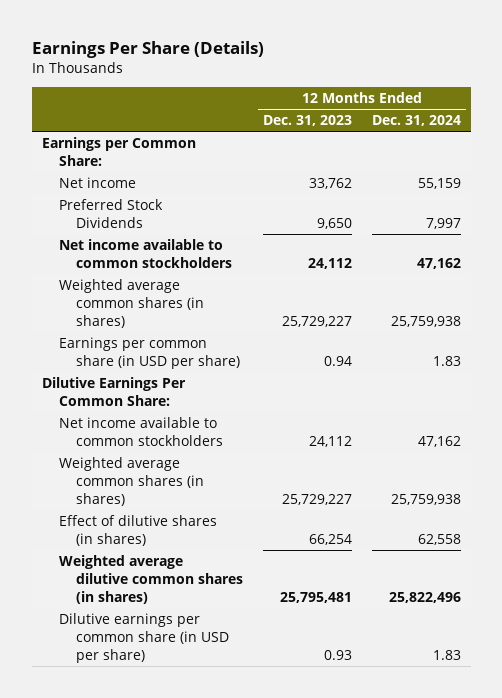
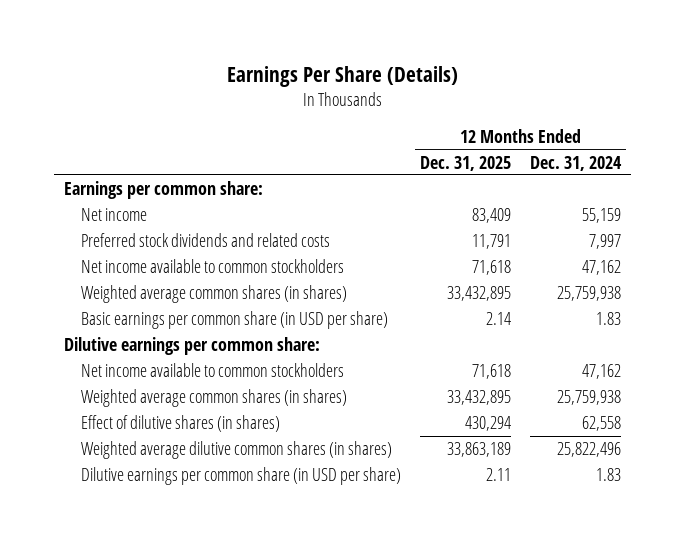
[262,115,352,127] Dec. 31, 2023 -> none
none -> [419,155,511,171] Dec. 31, 2025
[41,137,196,166] Earnings per Common Share: -> [63,181,263,200] Earnings per common share:
[58,199,163,228] Preferred Stock Dividends -> [80,233,330,248] Preferred stock dividends and related costs
[58,337,240,369] Earnings per common share (in USD per share) -> [80,311,388,330] Basic earnings per common share (in USD per share)
[41,377,186,406] Dilutive Earnings Per Common Share: -> [63,337,320,356] Dilutive earnings per common share:

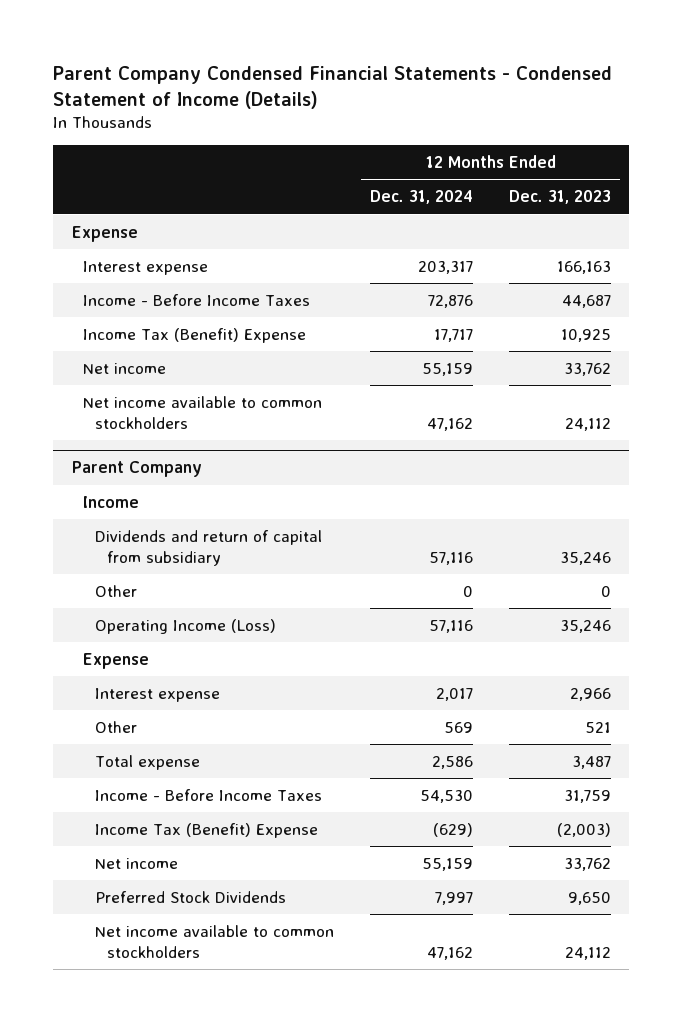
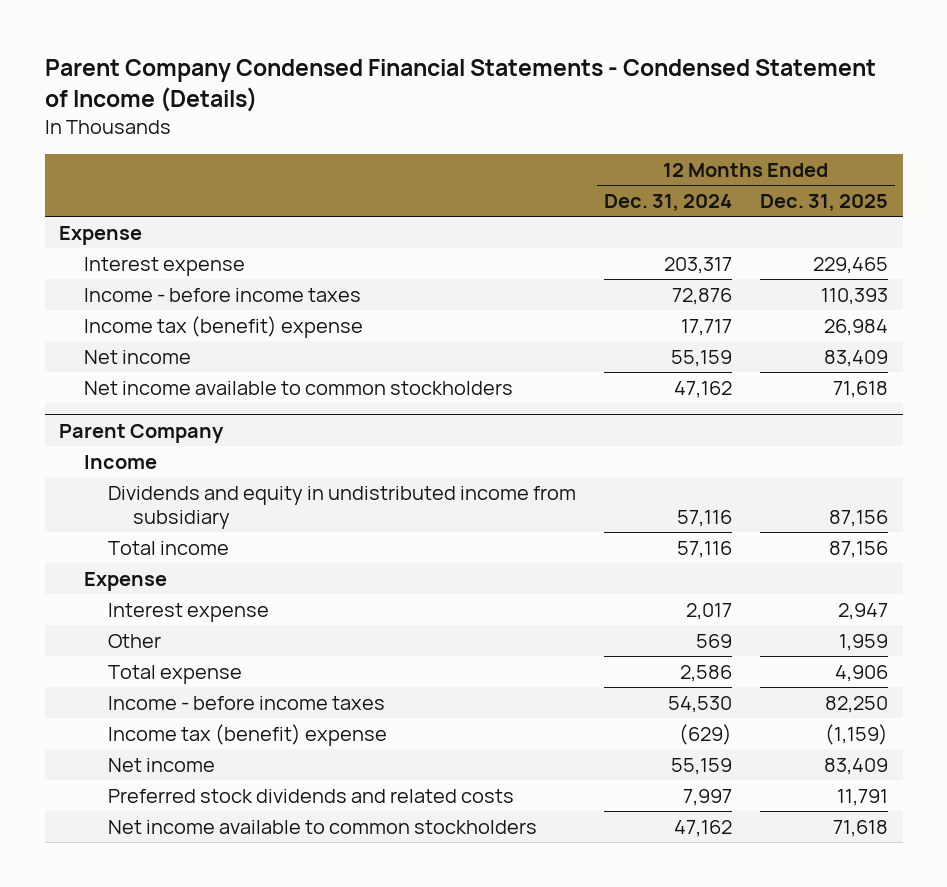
[509,190,612,205] Dec. 31, 2023 -> none
none -> [760,194,889,212] Dec. 31, 2025
[83,293,311,306] Income - Before Income Taxes -> [83,287,361,302] Income - before income taxes
[83,327,307,343] Income Tax (Benefit) Expense -> [83,315,363,338] Income tax (benefit) expense
[95,584,138,597] Other -> none
[95,529,323,566] Dividends and return of capital from subsidiary -> [108,485,577,529] Dividends and equity in undistributed income from subsidiary
[95,618,277,634] Operating Income (Loss) -> [108,540,230,555] Total income
[95,788,323,801] Income - Before Income Taxes -> [108,695,386,710] Income - before income taxes
[95,822,319,838] Income Tax (Benefit) Expense -> [108,723,388,746] Income tax (benefit) expense
[95,890,287,903] Preferred Stock Dividends -> [108,788,515,803] Preferred stock dividends and related costs

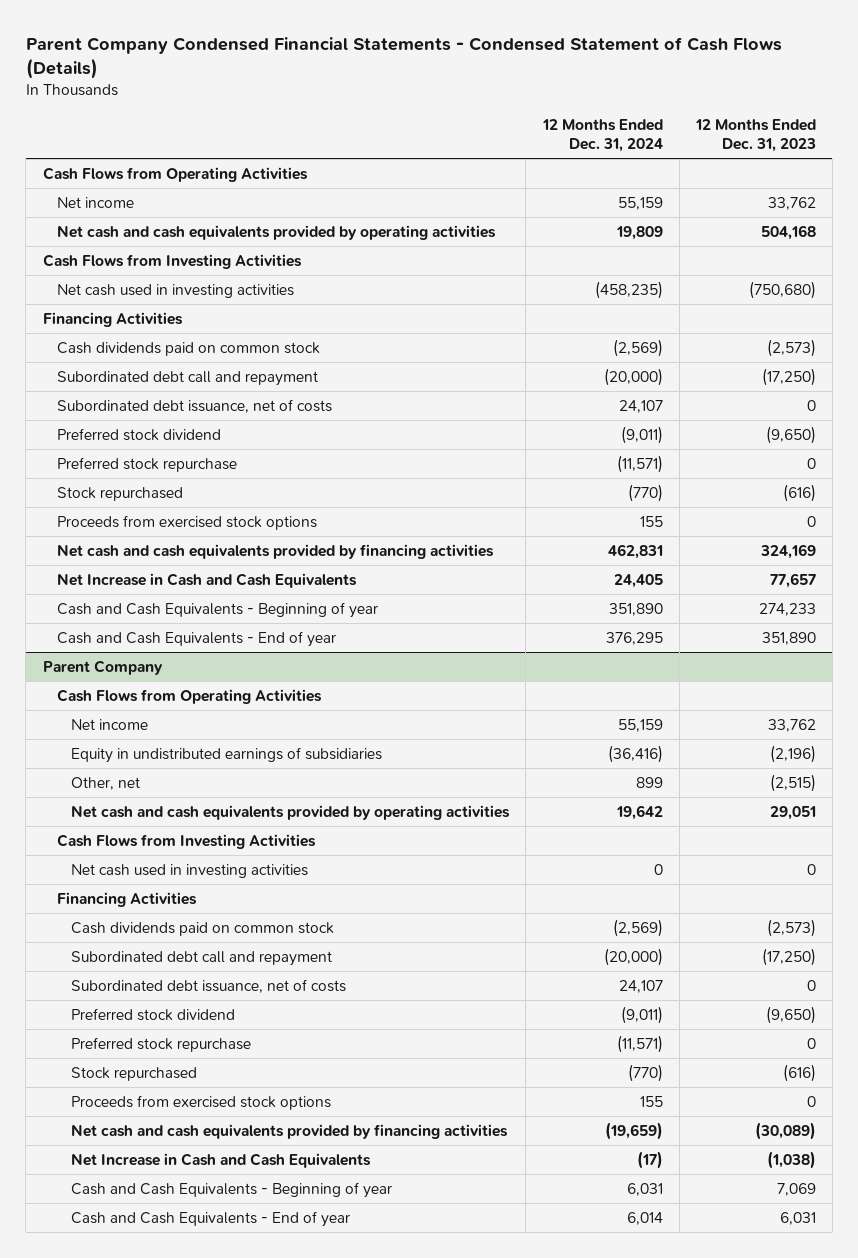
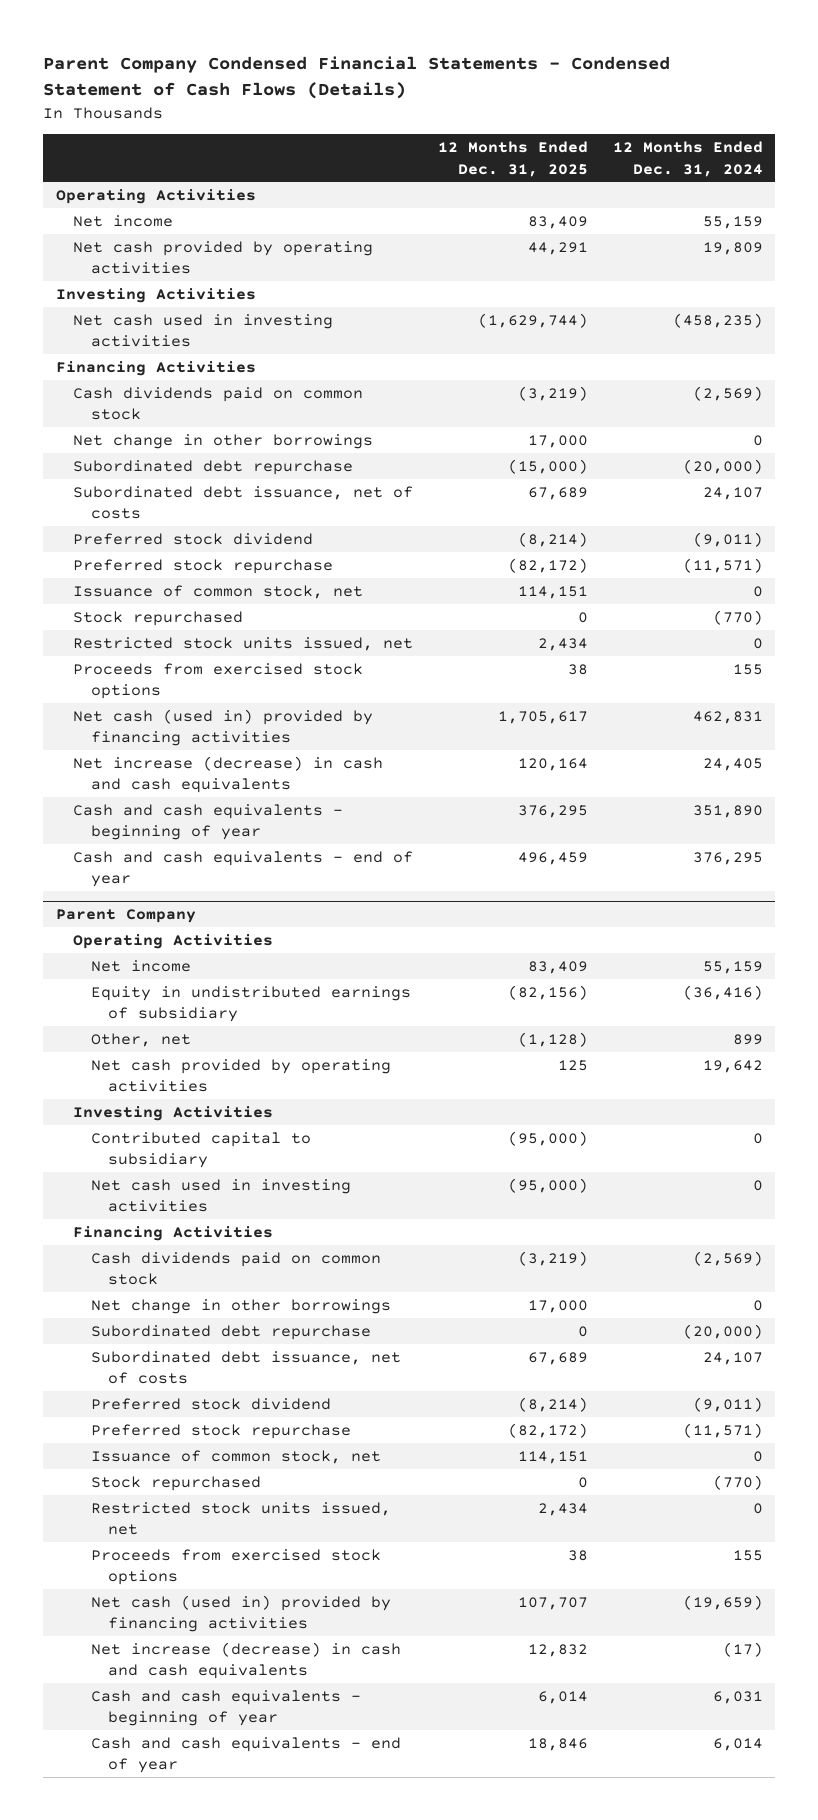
[694,119,816,153] 12 Months Ended Dec. 31, 2023 -> none
none -> [437,141,588,177] 12 Months Ended Dec. 31, 2025
[42,166,308,182] Cash Flows from Operating Activities -> [55,188,256,204] Operating Activities
[56,224,496,240] Net cash and cash equivalents provided by operating activities -> [73,240,374,275] Net cash provided by operating activities
[42,253,302,269] Cash Flows from Investing Activities -> [55,287,256,303] Investing Activities
none -> [73,433,374,449] Net change in other borrowings
[56,370,318,386] Subordinated debt call and repayment -> [73,459,354,475] Subordinated debt repurchase
none -> [73,584,364,599] Issuance of common stock, net
none -> [73,636,414,651] Restricted stock units issued, net
[56,543,494,559] Net cash and cash equivalents provided by financing activities -> [73,708,374,747] Net cash (used in) provided by financing activities
[56,572,357,588] Net Increase in Cash and Cash Equivalents -> [73,755,384,794] Net increase (decrease) in cash and cash equivalents
[56,601,378,618] Cash and Cash Equivalents - Beginning of year -> [73,803,344,841] Cash and cash equivalents - beginning of year
[56,630,336,647] Cash and Cash Equivalents - End of year -> [73,850,414,888] Cash and cash equivalents - end of year
[56,688,322,704] Cash Flows from Operating Activities -> [73,933,274,949] Operating Activities
[71,746,383,763] Equity in undistributed earnings of subsidiaries -> [90,985,411,1023] Equity in undistributed earnings of subsidiary
[71,804,511,820] Net cash and cash equivalents provided by operating activities -> [90,1058,391,1093] Net cash provided by operating activities
[56,833,316,849] Cash Flows from Investing Activities -> [73,1105,274,1121] Investing Activities
none -> [90,1131,311,1169] Contributed capital to subsidiary
none -> [90,1298,391,1314] Net change in other borrowings
[71,950,333,966] Subordinated debt call and repayment -> [90,1324,371,1340] Subordinated debt repurchase
none -> [90,1449,381,1464] Issuance of common stock, net
none -> [90,1501,391,1536] Restricted stock units issued, net
[71,1123,509,1139] Net cash and cash equivalents provided by financing activities -> [90,1594,391,1633] Net cash (used in) provided by financing activities
[71,1152,372,1168] Net Increase in Cash and Cash Equivalents -> [90,1641,401,1680] Net increase (decrease) in cash and cash equivalents
[71,1181,393,1198] Cash and Cash Equivalents - Beginning of year -> [90,1689,361,1727] Cash and cash equivalents - beginning of year
[71,1210,351,1227] Cash and Cash Equivalents - End of year -> [90,1736,401,1774] Cash and cash equivalents - end of year

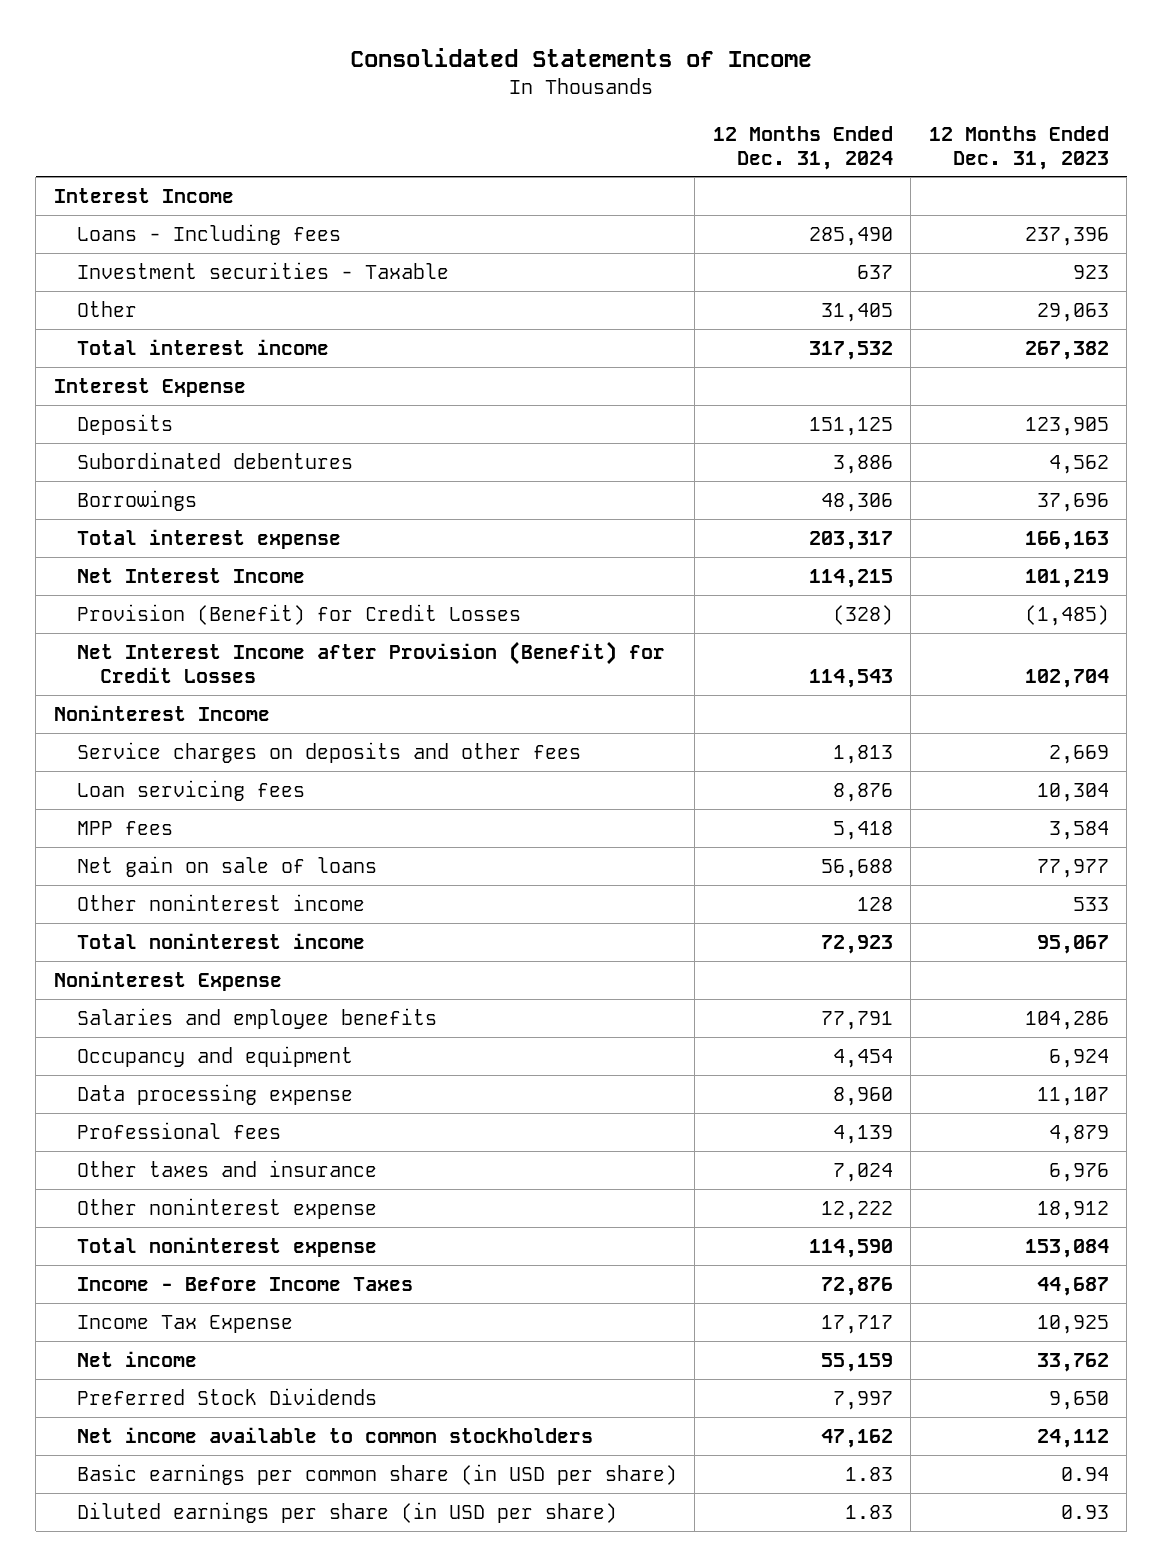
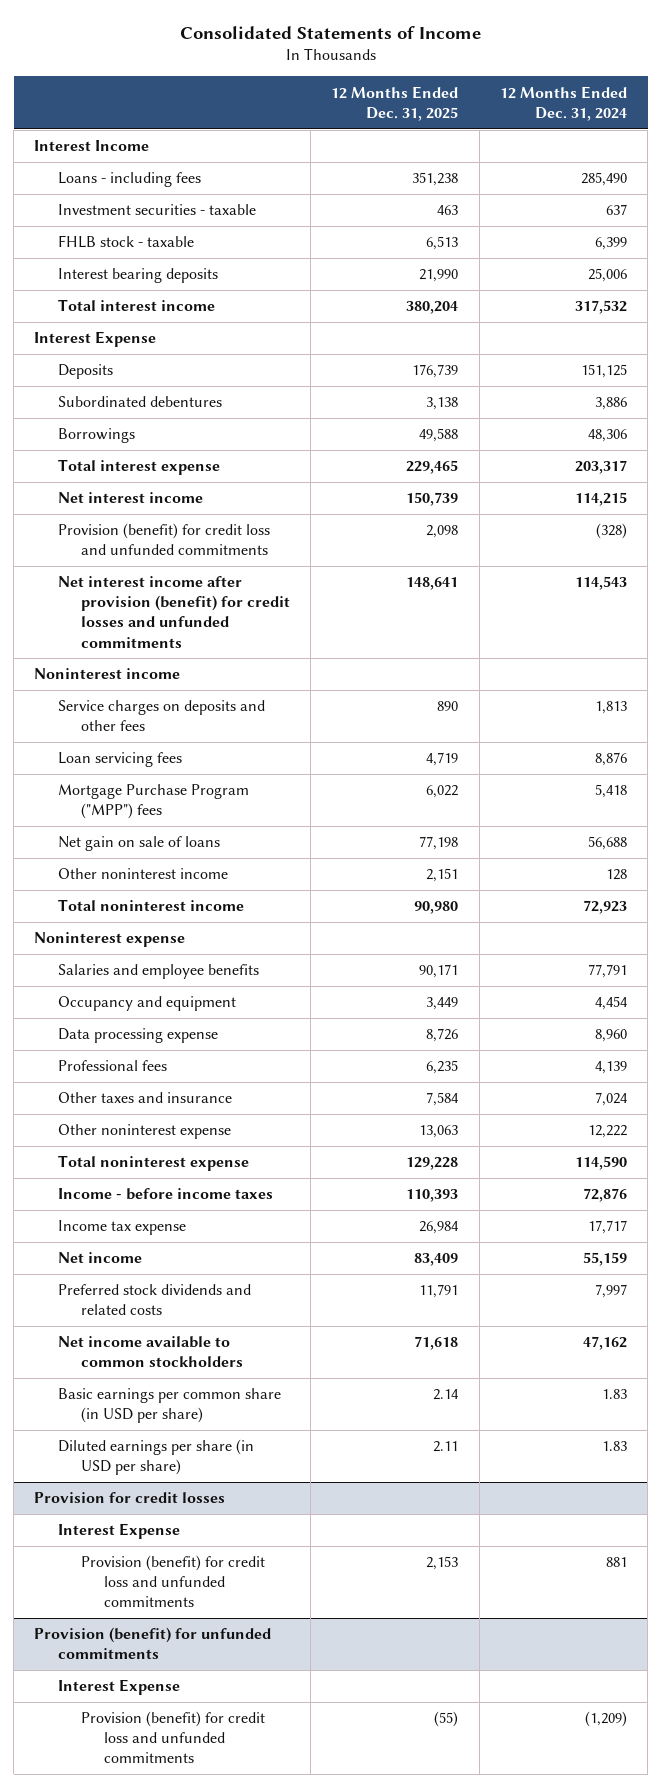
[928,125,1109,170] 12 Months Ended Dec. 31, 2023 -> none
none -> [331,85,459,121] 12 Months Ended Dec. 31, 2025
[76,301,137,318] Other -> none
[76,224,341,246] Loans - Including fees -> [57,172,201,188] Loans - including fees
[76,262,449,280] Investment securities - Taxable -> [57,204,256,216] Investment securities - taxable
none -> [57,235,194,249] FHLB stock - taxable
none -> [57,268,218,284] Interest bearing deposits
[76,568,305,584] Net Interest Income -> [57,492,203,504] Net interest income
[76,604,521,626] Provision (Benefit) for Credit Losses -> [57,523,270,556] Provision (benefit) for credit loss and unfunded commitments
[76,641,665,683] Net Interest Income after Provision (Benefit) for Credit Losses -> [57,576,291,648] Net interest income after provision (benefit) for credit losses and unfunded commitments
[53,705,270,722] Noninterest Income -> [34,668,181,680] Noninterest income
[76,821,173,836] MPP fees -> [57,784,249,820] Mortgage Purchase Program ("MPP") fees
[53,971,282,992] Noninterest Expense -> [34,932,186,948] Noninterest expense
[76,1277,413,1292] Income - Before Income Taxes -> [57,1188,273,1201] Income - before income taxes
[76,1315,293,1334] Income Tax Expense -> [57,1220,186,1236] Income tax expense
[76,1388,377,1406] Preferred Stock Dividends -> [57,1284,251,1316] Preferred stock dividends and related costs
none -> [34,1492,226,1504] Provision for credit losses
none -> [57,1523,180,1540] Interest Expense
none -> [81,1555,266,1608] Provision (benefit) for credit loss and unfunded commitments
none -> [34,1627,272,1660] Provision (benefit) for unfunded commitments
none -> [57,1679,180,1696] Interest Expense
none -> [81,1711,266,1764] Provision (benefit) for credit loss and unfunded commitments

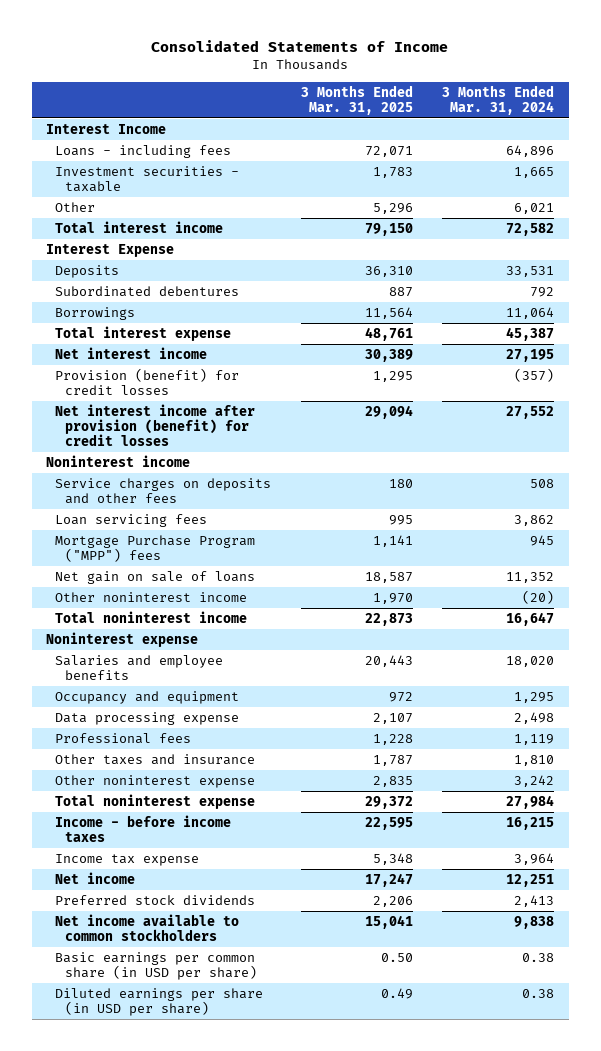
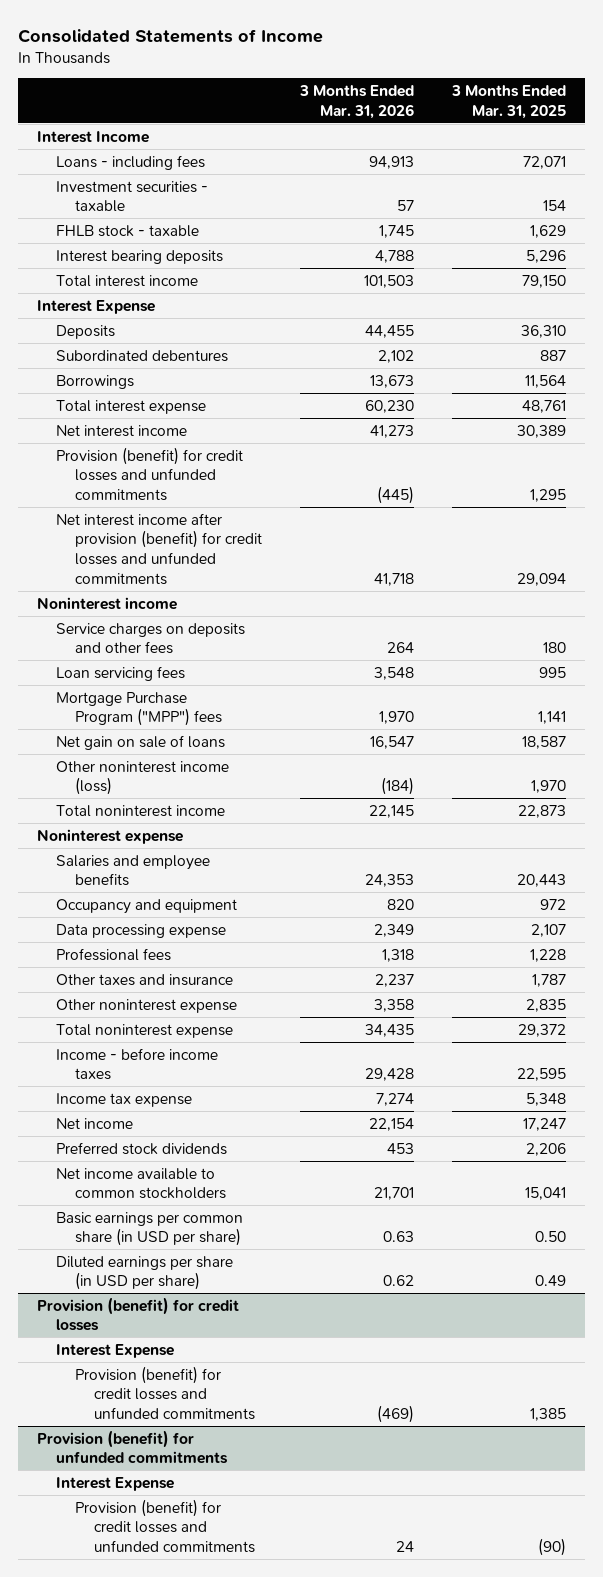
[442,84,555,115] 3 Months Ended Mar. 31, 2024 -> none
none -> [299,84,415,119] 3 Months Ended Mar. 31, 2026
[372,167,413,179] 1,783 -> [543,200,567,212] 154
none -> [55,224,199,237] FHLB stock - taxable
[55,202,96,213] Other -> [55,249,223,264] Interest bearing deposits
[55,368,240,396] Provision (benefit) for credit losses -> [55,446,243,502] Provision (benefit) for credit losses and unfunded commitments
[55,404,256,447] Net interest income after provision (benefit) for credit losses -> [55,512,263,585] Net interest income after provision (benefit) for credit losses and unfunded commitments
[55,592,248,603] Other noninterest income -> [55,760,229,796] Other noninterest income (loss)
none -> [36,1296,239,1332] Provision (benefit) for credit losses
none -> [55,1343,174,1358] Interest Expense
none -> [75,1365,256,1421] Provision (benefit) for credit losses and unfunded commitments
none -> [36,1429,228,1465] Provision (benefit) for unfunded commitments
none -> [55,1476,174,1491] Interest Expense
none -> [75,1498,256,1554] Provision (benefit) for credit losses and unfunded commitments

